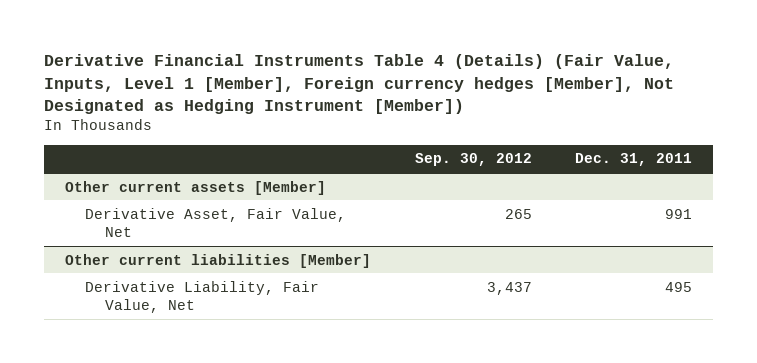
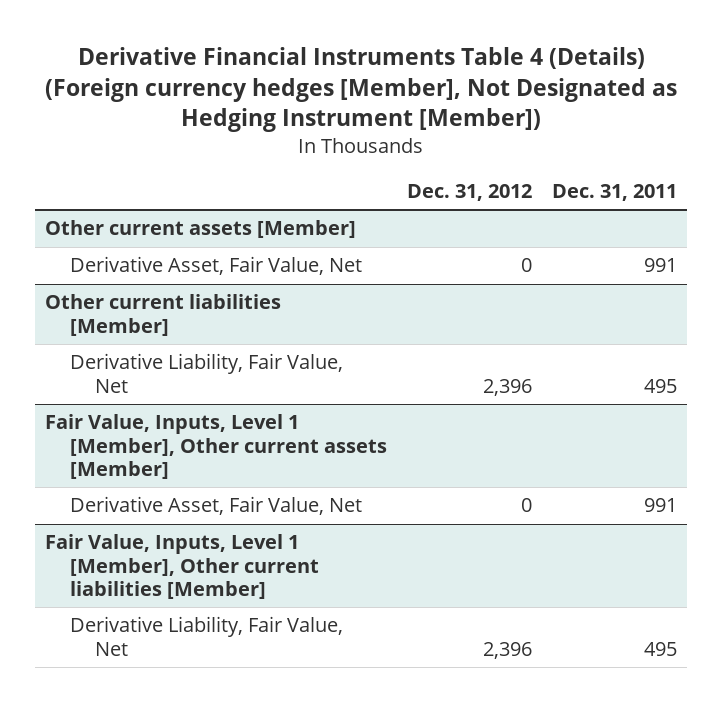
[43,54,674,114] Derivative Financial Instruments Table 4 (Details) (Fair Value, Inputs, Level 1 [Member], Foreign currency hedges [Member], Not Designated as Hedging Instrument [Member]) -> [45,47,678,133] Derivative Financial Instruments Table 4 (Details) (Foreign currency hedges [Member], Not Designated as Hedging Instrument [Member])
[414,153,532,167] Sep. 30, 2012 -> none
none -> [407,183,533,201] Dec. 31, 2012
none -> [44,414,388,479] Fair Value, Inputs, Level 1 [Member], Other current assets [Member]
none -> [70,496,363,516] Derivative Asset, Fair Value, Net
none -> [44,534,320,599] Fair Value, Inputs, Level 1 [Member], Other current liabilities [Member]
none -> [70,616,344,656] Derivative Liability, Fair Value, Net

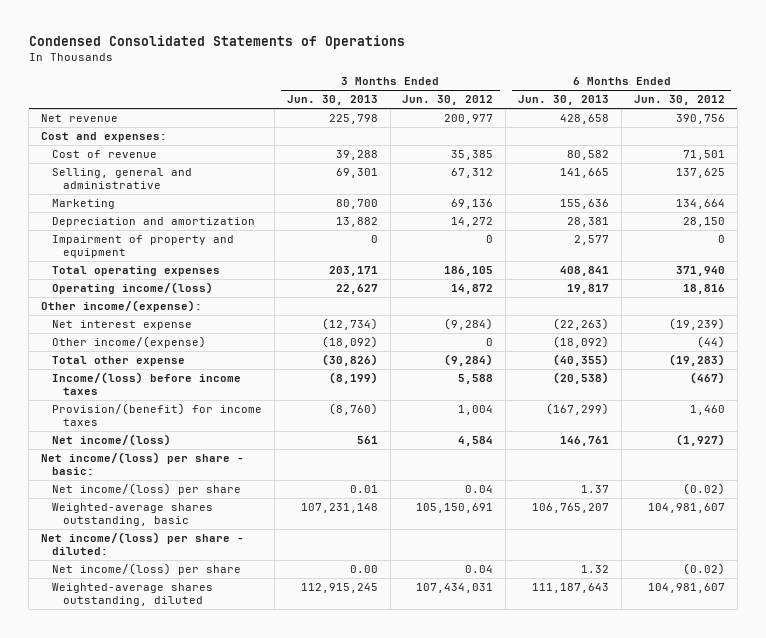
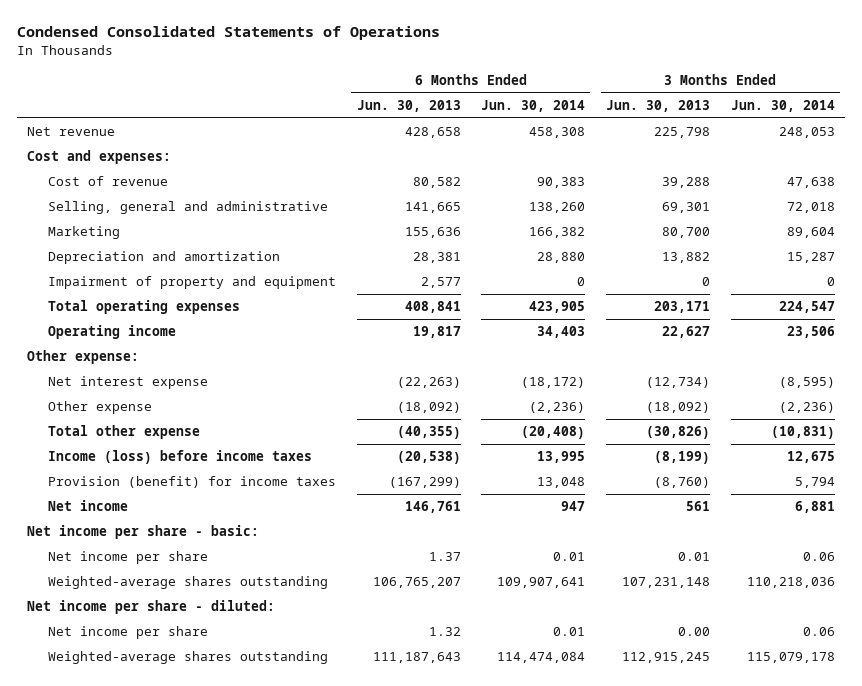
[402,95,494,106] Jun. 30, 2012 -> none
[634,95,726,106] Jun. 30, 2012 -> none
none -> [481,99,586,112] Jun. 30, 2014
none -> [730,99,835,112] Jun. 30, 2014
[51,282,213,295] Operating income/(loss) -> [47,325,176,340] Operating income
[40,300,202,313] Other income/(expense): -> [26,350,139,365] Other expense:
[51,336,206,349] Other income/(expense) -> [47,401,152,415] Other expense
[51,372,241,396] Income/(loss) before income taxes -> [47,450,312,465] Income (loss) before income taxes
[51,403,262,427] Provision/(benefit) for income taxes -> [47,476,336,489] Provision (benefit) for income taxes
[51,434,171,447] Net income/(loss) -> [47,500,128,512] Net income
[40,452,244,476] Net income/(loss) per share - basic: -> [26,525,259,540] Net income per share - basic:
[51,483,241,496] Net income/(loss) per share -> [47,551,208,565] Net income per share
[51,503,213,527] Weighted-average shares outstanding, basic -> [47,576,328,590] Weighted-average shares outstanding
[40,532,244,556] Net income/(loss) per share - diluted: -> [26,600,275,615] Net income per share - diluted:
[51,563,241,576] Net income/(loss) per share -> [47,626,208,640] Net income per share
[51,583,213,607] Weighted-average shares outstanding, diluted -> [47,651,328,665] Weighted-average shares outstanding

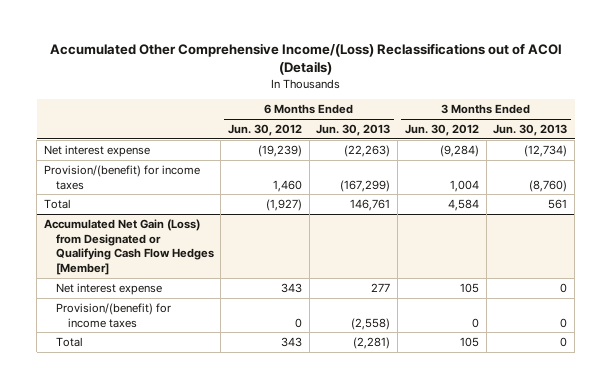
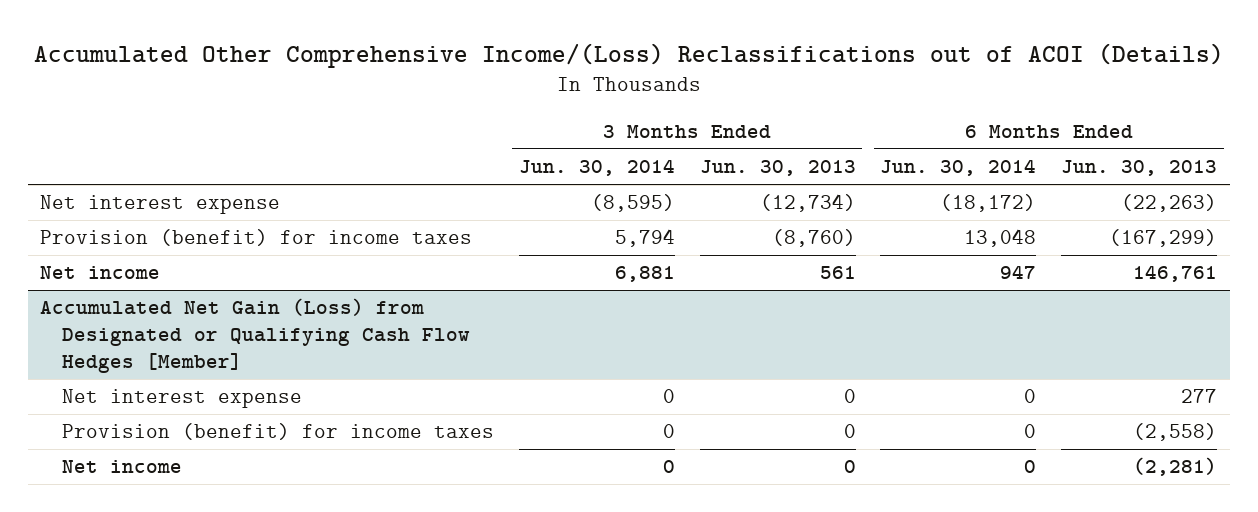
[228,124,303,137] Jun. 30, 2012 -> none
[404,124,479,137] Jun. 30, 2012 -> none
none -> [518,159,675,177] Jun. 30, 2014
none -> [880,159,1037,177] Jun. 30, 2014
[43,164,200,190] Provision/(benefit) for income taxes -> [40,229,473,247] Provision (benefit) for income taxes
[43,198,71,209] Total -> [40,266,161,280] Net income
[55,302,171,328] Provision/(benefit) for income taxes -> [61,423,494,441] Provision (benefit) for income taxes
[55,336,83,347] Total -> [61,460,182,474] Net income

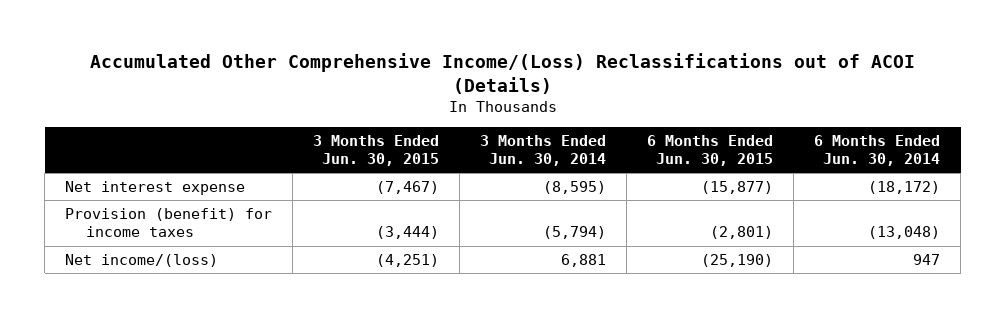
[699,160,856,177] Jun. 30, 2013 -> none
[1061,160,1218,177] Jun. 30, 2013 -> none
none -> [313,135,440,167] 3 Months Ended Jun. 30, 2015
none -> [647,135,774,167] 6 Months Ended Jun. 30, 2015
[40,298,470,373] Accumulated Net Gain (Loss) from Designated or Qualifying Cash Flow Hedges [Member] -> none
[61,389,302,409] Net interest expense -> none
[61,423,494,441] Provision (benefit) for income taxes -> none
[61,460,182,474] Net income -> none
[614,229,675,248] 5,794 -> [543,226,607,240] (5,794)
[964,229,1037,248] 13,048 -> [868,226,941,240] (13,048)
[40,266,161,280] Net income -> [65,254,219,268] Net income/(loss)

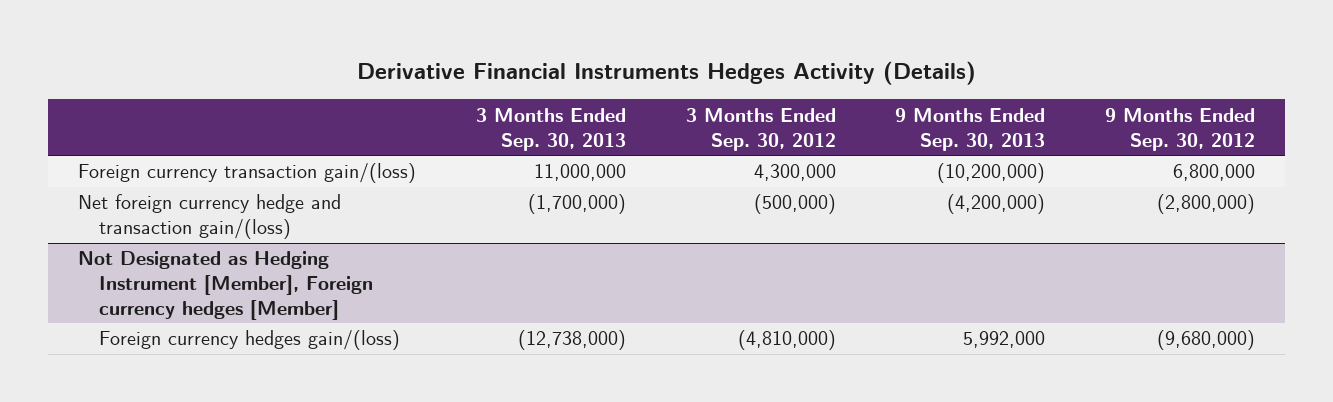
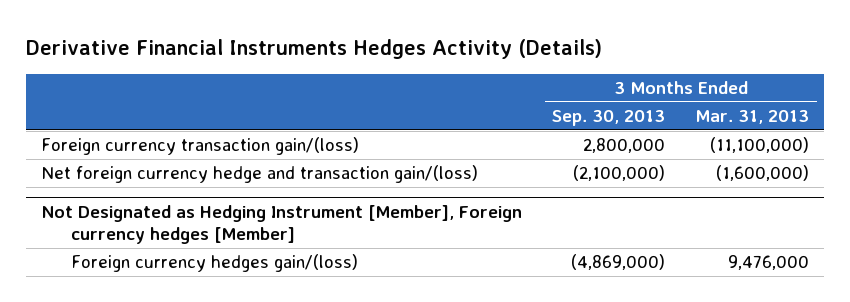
[685,107,836,151] 3 Months Ended Sep. 30, 2012 -> none
[895,107,1046,151] 9 Months Ended Sep. 30, 2013 -> none
[1105,107,1256,151] 9 Months Ended Sep. 30, 2012 -> none
none -> [695,110,810,125] Mar. 31, 2013
[533,164,626,182] 11,000,000 -> [583,138,666,154] 2,800,000
[527,194,626,215] (1,700,000) -> [573,165,666,182] (2,100,000)
[517,330,626,351] (12,738,000) -> [571,254,666,271] (4,869,000)

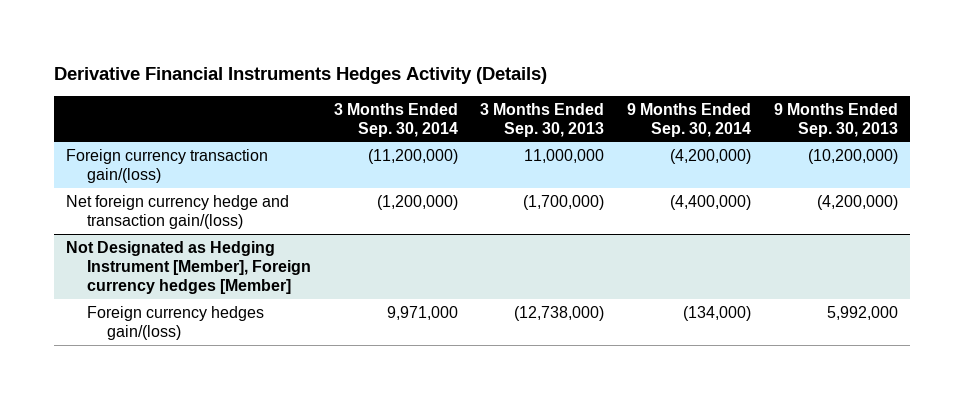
[695,110,810,125] Mar. 31, 2013 -> none
none -> [333,102,458,137] 3 Months Ended Sep. 30, 2014
none -> [627,102,752,137] 9 Months Ended Sep. 30, 2014
none -> [774,102,899,137] 9 Months Ended Sep. 30, 2013
[583,138,666,154] 2,800,000 -> [524,148,605,163] 11,000,000
[573,165,666,182] (2,100,000) -> [523,194,605,210] (1,700,000)
[571,254,666,271] (4,869,000) -> [514,305,605,321] (12,738,000)

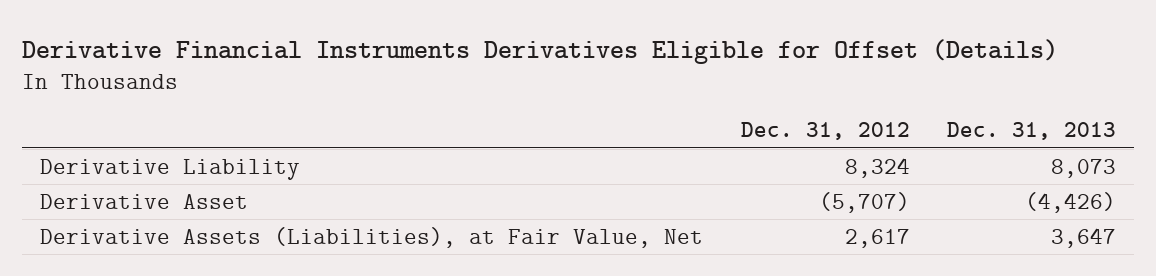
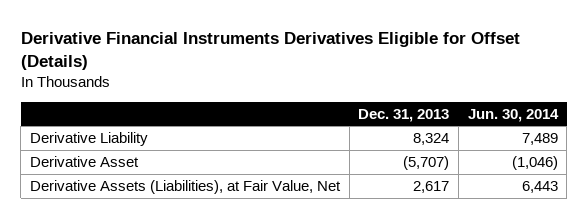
[740,122,910,141] Dec. 31, 2012 -> none
none -> [467,108,559,122] Jun. 30, 2014
[1050,158,1116,178] 8,073 -> [413,133,450,146] 8,324
[1024,191,1116,213] (4,426) -> [403,156,450,171] (5,707)
[1050,227,1116,248] 3,647 -> [413,181,450,194] 2,617

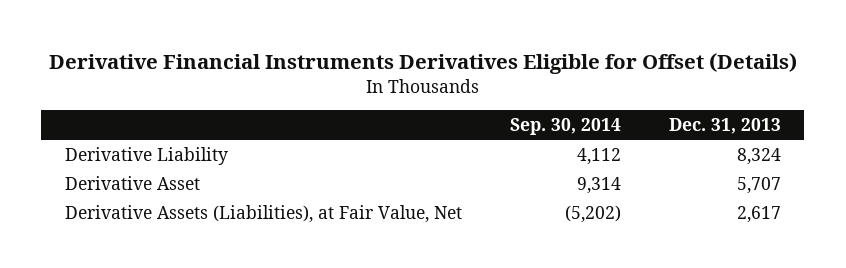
[467,108,559,122] Jun. 30, 2014 -> none
none -> [509,118,621,136] Sep. 30, 2014
[403,156,450,171] (5,707) -> [736,176,781,194] 5,707

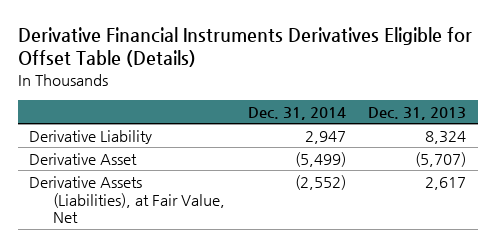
[48,52,797,74] Derivative Financial Instruments Derivatives Eligible for Offset (Details) -> [17,27,472,68] Derivative Financial Instruments Derivatives Eligible for Offset Table (Details)
[509,118,621,136] Sep. 30, 2014 -> none
none -> [247,106,346,120] Dec. 31, 2014
[736,176,781,194] 5,707 -> [415,151,467,167] (5,707)

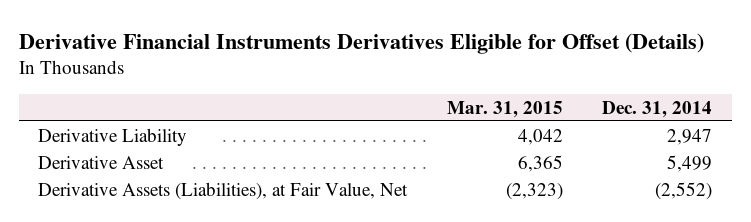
[17,27,472,68] Derivative Financial Instruments Derivatives Eligible for Offset Table (Details) -> [18,32,704,54] Derivative Financial Instruments Derivatives Eligible for Offset (Details)
[368,106,467,120] Dec. 31, 2013 -> none
none -> [446,100,563,118] Mar. 31, 2015
[294,151,346,167] (5,499) -> [667,154,713,172] 5,499

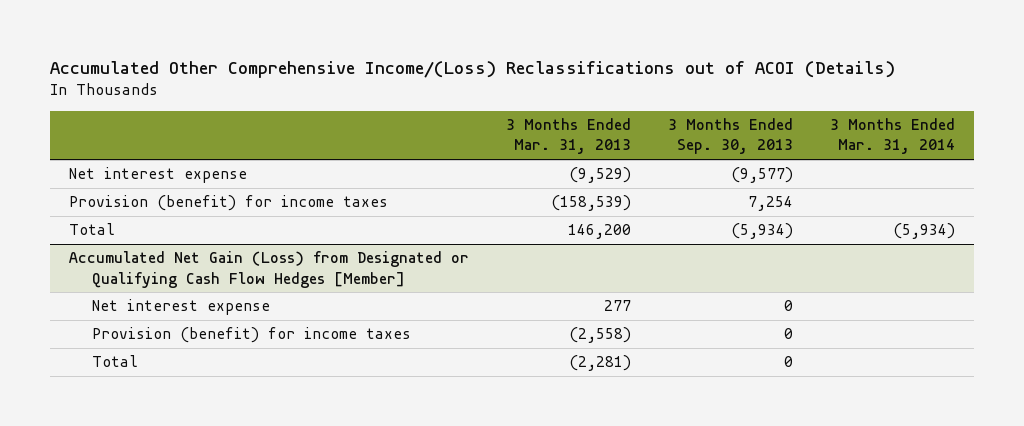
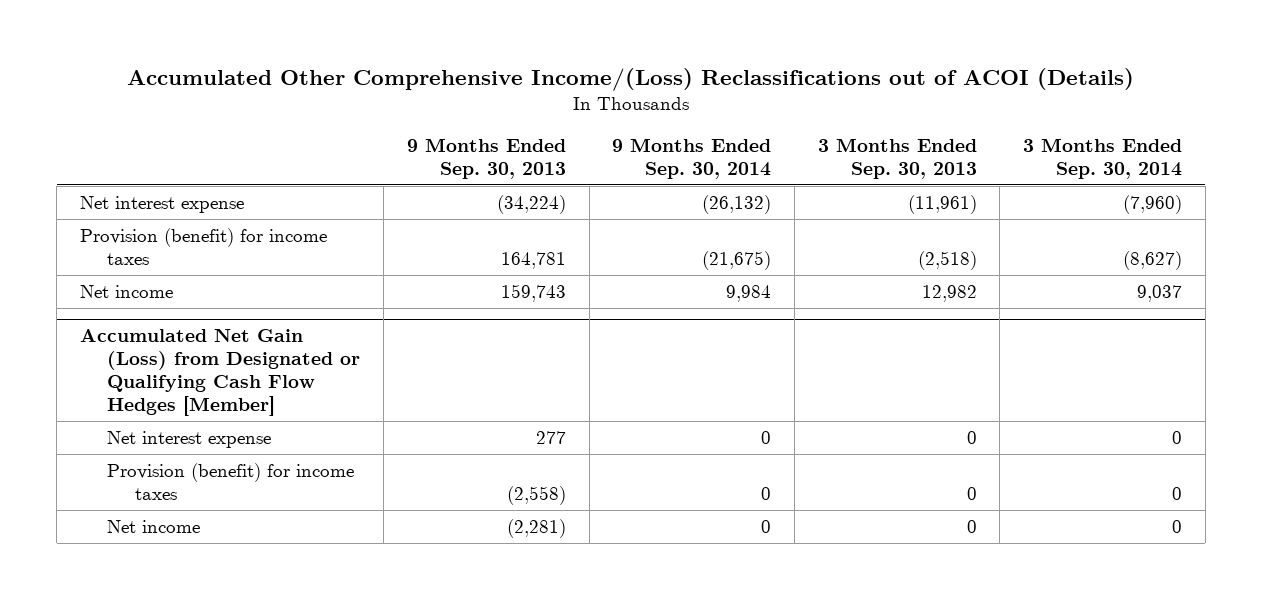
[505,118,631,155] 3 Months Ended Mar. 31, 2013 -> none
[830,118,956,155] 3 Months Ended Mar. 31, 2014 -> none
none -> [406,137,566,179] 9 Months Ended Sep. 30, 2013
none -> [612,137,772,179] 9 Months Ended Sep. 30, 2014
none -> [1023,137,1183,179] 3 Months Ended Sep. 30, 2014
[68,223,115,236] Total -> none
[731,167,794,184] (9,577) -> [907,194,977,214] (11,961)
[748,196,794,212] 7,254 -> [917,250,977,270] (2,518)
none -> [79,284,173,298] Net income
[91,355,138,368] Total -> [107,519,201,533] Net income

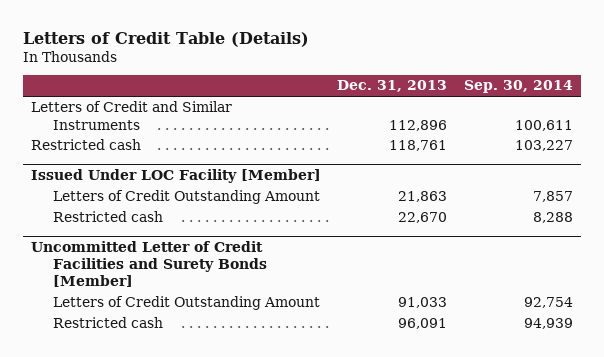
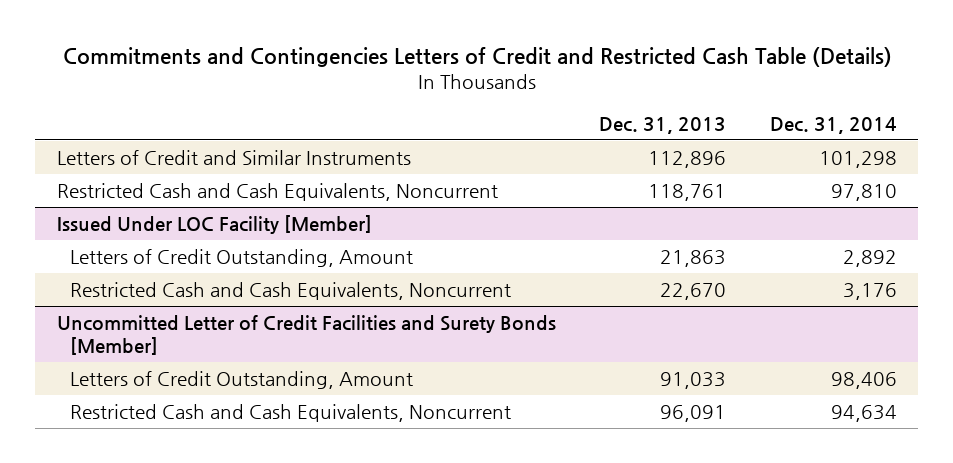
[23,31,310,47] Letters of Credit Table (Details) -> [62,47,892,68] Commitments and Contingencies Letters of Credit and Restricted Cash Table (Details)
[463,80,573,94] Sep. 30, 2014 -> none
none -> [769,116,897,134] Dec. 31, 2014
[31,139,142,151] Restricted cash -> [56,182,498,201] Restricted Cash and Cash Equivalents, Noncurrent
[52,190,320,205] Letters of Credit Outstanding Amount -> [69,248,413,267] Letters of Credit Outstanding, Amount
[52,211,163,223] Restricted cash -> [69,281,511,300] Restricted Cash and Cash Equivalents, Noncurrent
[52,296,320,311] Letters of Credit Outstanding Amount -> [69,370,413,389] Letters of Credit Outstanding, Amount
[52,317,163,329] Restricted cash -> [69,403,511,422] Restricted Cash and Cash Equivalents, Noncurrent

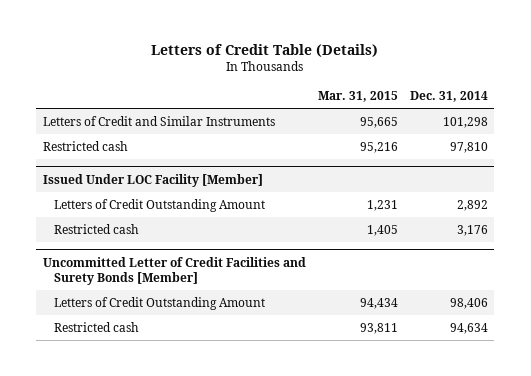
[62,47,892,68] Commitments and Contingencies Letters of Credit and Restricted Cash Table (Details) -> [151,44,379,58] Letters of Credit Table (Details)
[599,116,727,134] Dec. 31, 2013 -> none
none -> [317,91,398,103] Mar. 31, 2015
[56,182,498,201] Restricted Cash and Cash Equivalents, Noncurrent -> [42,140,128,151] Restricted cash
[69,248,413,267] Letters of Credit Outstanding, Amount -> [54,198,266,212] Letters of Credit Outstanding Amount
[69,281,511,300] Restricted Cash and Cash Equivalents, Noncurrent -> [54,223,140,234] Restricted cash
[69,370,413,389] Letters of Credit Outstanding, Amount -> [54,296,266,310] Letters of Credit Outstanding Amount
[69,403,511,422] Restricted Cash and Cash Equivalents, Noncurrent -> [54,321,140,332] Restricted cash

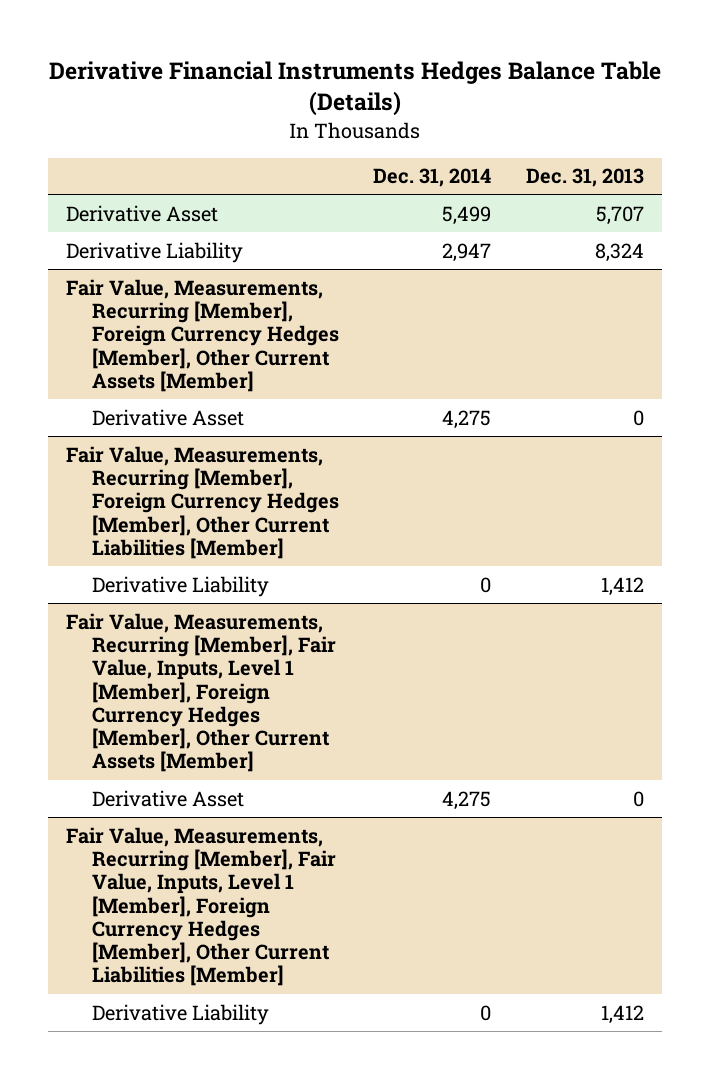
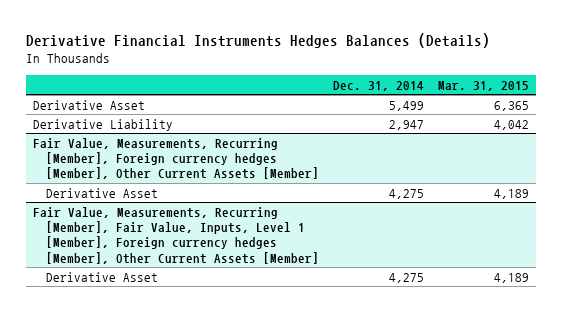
[48,61,661,117] Derivative Financial Instruments Hedges Balance Table (Details) -> [25,33,490,49] Derivative Financial Instruments Hedges Balances (Details)
[526,168,645,188] Dec. 31, 2013 -> none
none -> [437,80,529,91] Mar. 31, 2015
[65,278,339,392] Fair Value, Measurements, Recurring [Member], Foreign Currency Hedges [Member], Other Current Assets [Member] -> [32,137,319,180] Fair Value, Measurements, Recurring [Member], Foreign currency hedges [Member], Other Current Assets [Member]
[65,445,339,559] Fair Value, Measurements, Recurring [Member], Foreign Currency Hedges [Member], Other Current Liabilities [Member] -> none
[91,575,269,597] Derivative Liability -> none
[65,612,336,773] Fair Value, Measurements, Recurring [Member], Fair Value, Inputs, Level 1 [Member], Foreign Currency Hedges [Member], Other Current Assets [Member] -> [32,206,319,264] Fair Value, Measurements, Recurring [Member], Fair Value, Inputs, Level 1 [Member], Foreign currency hedges [Member], Other Current Assets [Member]
[65,826,336,987] Fair Value, Measurements, Recurring [Member], Fair Value, Inputs, Level 1 [Member], Foreign Currency Hedges [Member], Other Current Liabilities [Member] -> none
[91,1003,269,1025] Derivative Liability -> none

